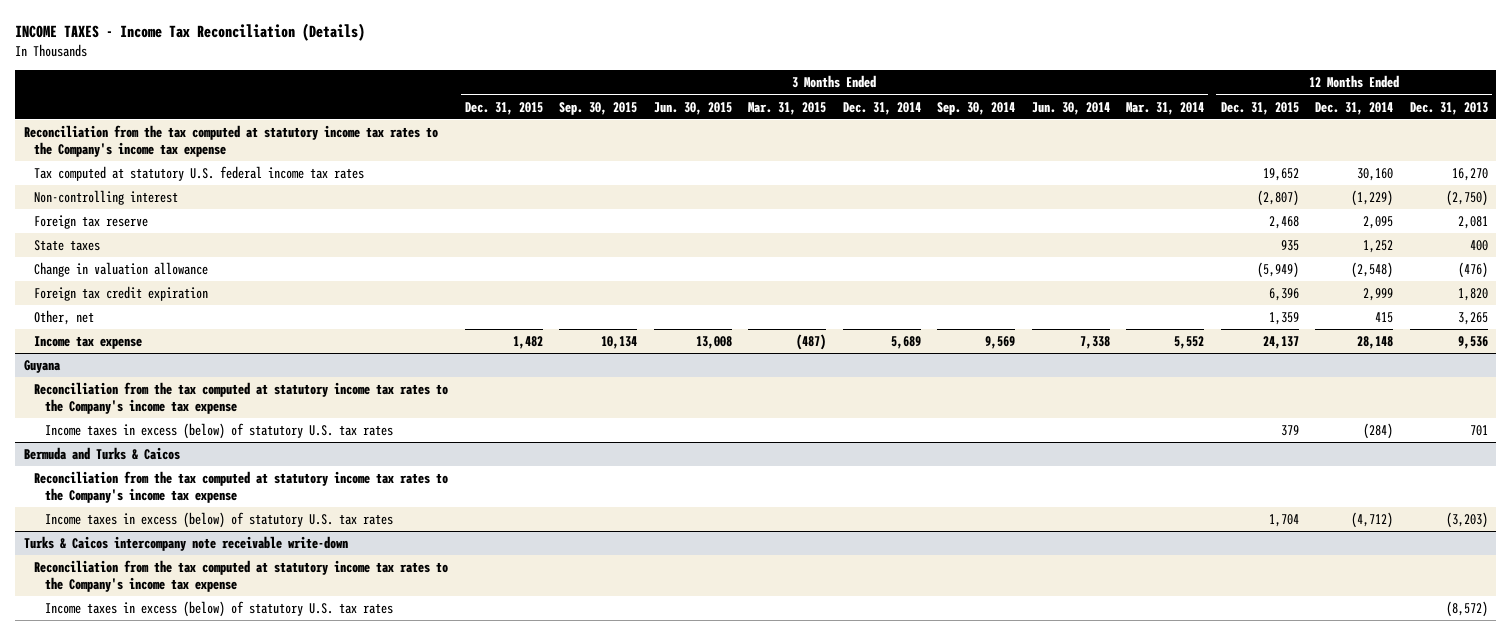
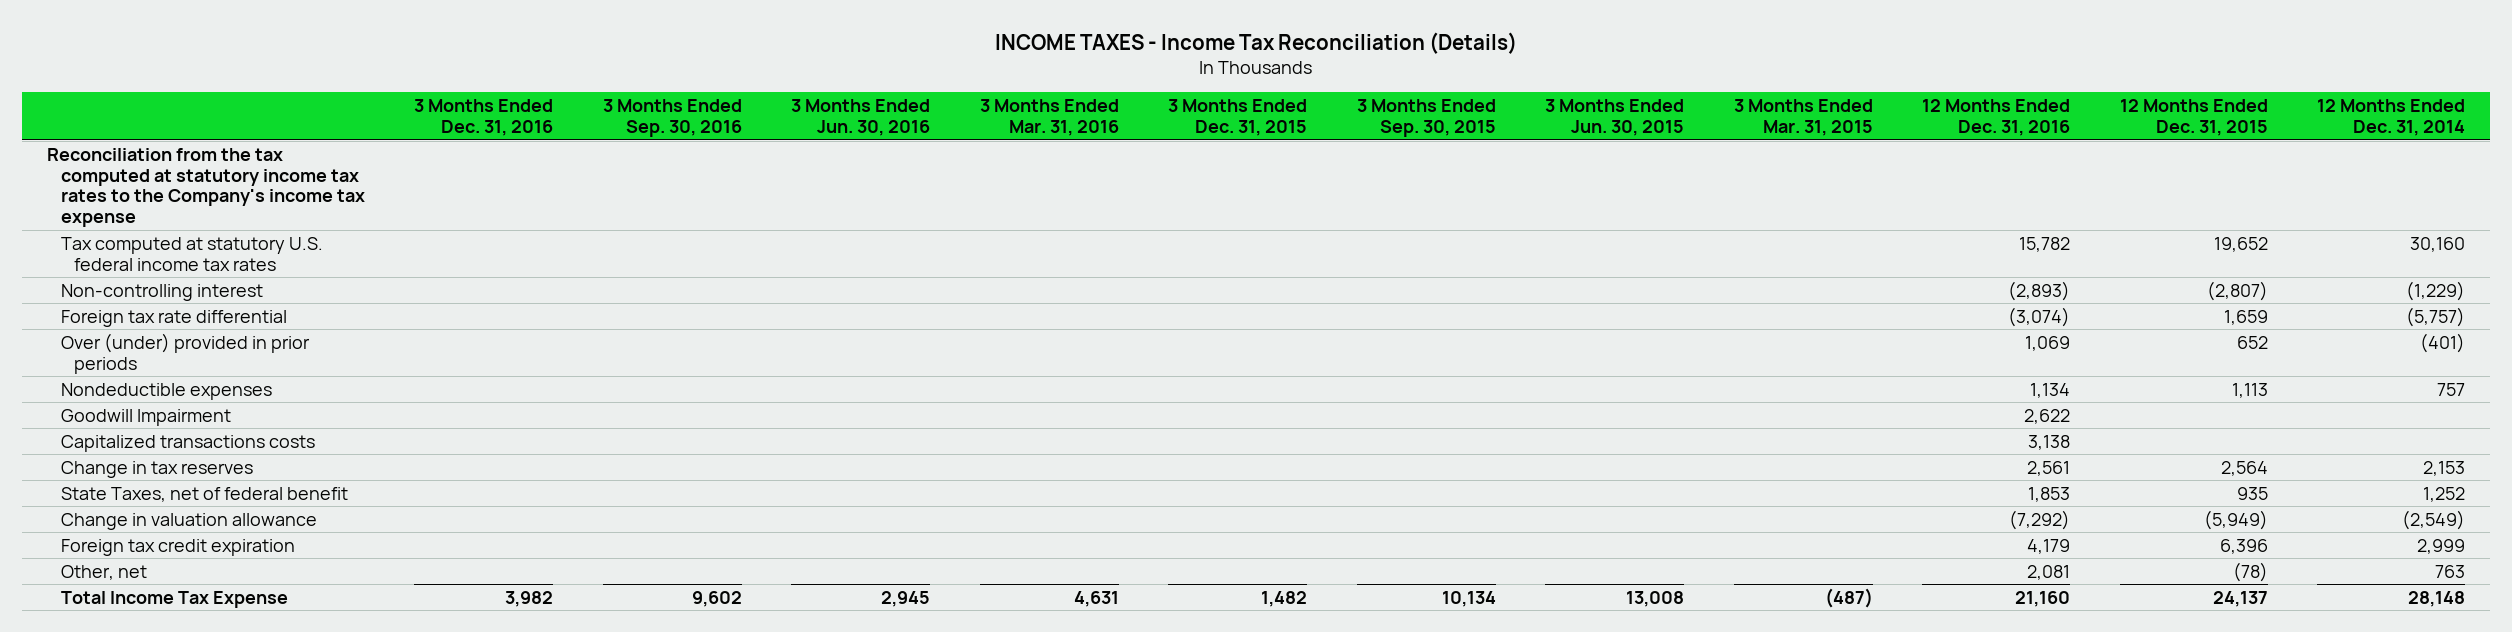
[842,101,921,115] Dec. 31, 2014 -> none
[937,101,1016,115] Sep. 30, 2014 -> none
[1031,101,1110,115] Jun. 30, 2014 -> none
[1126,101,1205,115] Mar. 31, 2014 -> none
[1409,101,1488,115] Dec. 31, 2013 -> none
none -> [414,99,554,136] 3 Months Ended Dec. 31, 2016
none -> [602,99,742,137] 3 Months Ended Sep. 30, 2016
none -> [791,99,931,136] 3 Months Ended Jun. 30, 2016
none -> [979,99,1119,136] 3 Months Ended Mar. 31, 2016
none -> [1922,99,2071,136] 12 Months Ended Dec. 31, 2016
[34,215,149,230] Foreign tax reserve -> none
none -> [60,309,287,327] Foreign tax rate differential
none -> [60,332,310,374] Over (under) provided in prior periods
none -> [60,382,272,400] Nondeductible expenses
none -> [60,408,231,426] Goodwill Impairment
none -> [60,434,315,452] Capitalized transactions costs
none -> [60,460,253,478] Change in tax reserves
[34,240,101,252] State taxes -> [60,486,348,502] State Taxes, net of federal benefit
[1351,262,1394,279] (2,548) -> [2402,509,2466,530] (2,549)
[23,360,61,374] Guyana -> none
[34,382,449,414] Reconciliation from the tax computed at statutory income tax rates to the Company's income tax expense -> none
[45,423,394,440] Income taxes in excess (below) of statutory U.S. tax rates -> none
[23,447,180,461] Bermuda and Turks & Caicos -> none
[34,471,449,503] Reconciliation from the tax computed at statutory income tax rates to the Company's income tax expense -> none
[45,512,394,529] Income taxes in excess (below) of statutory U.S. tax rates -> none
[23,536,348,552] Turks & Caicos intercompany note receivable write-down -> none
[34,560,449,592] Reconciliation from the tax computed at statutory income tax rates to the Company's income tax expense -> none
[45,601,394,618] Income taxes in excess (below) of statutory U.S. tax rates -> none
[1268,312,1299,326] 1,359 -> [2232,561,2268,582] (78)
[1375,312,1394,324] 415 -> [2435,564,2466,578] 763
[34,336,143,350] Income tax expense -> [60,590,288,608] Total Income Tax Expense

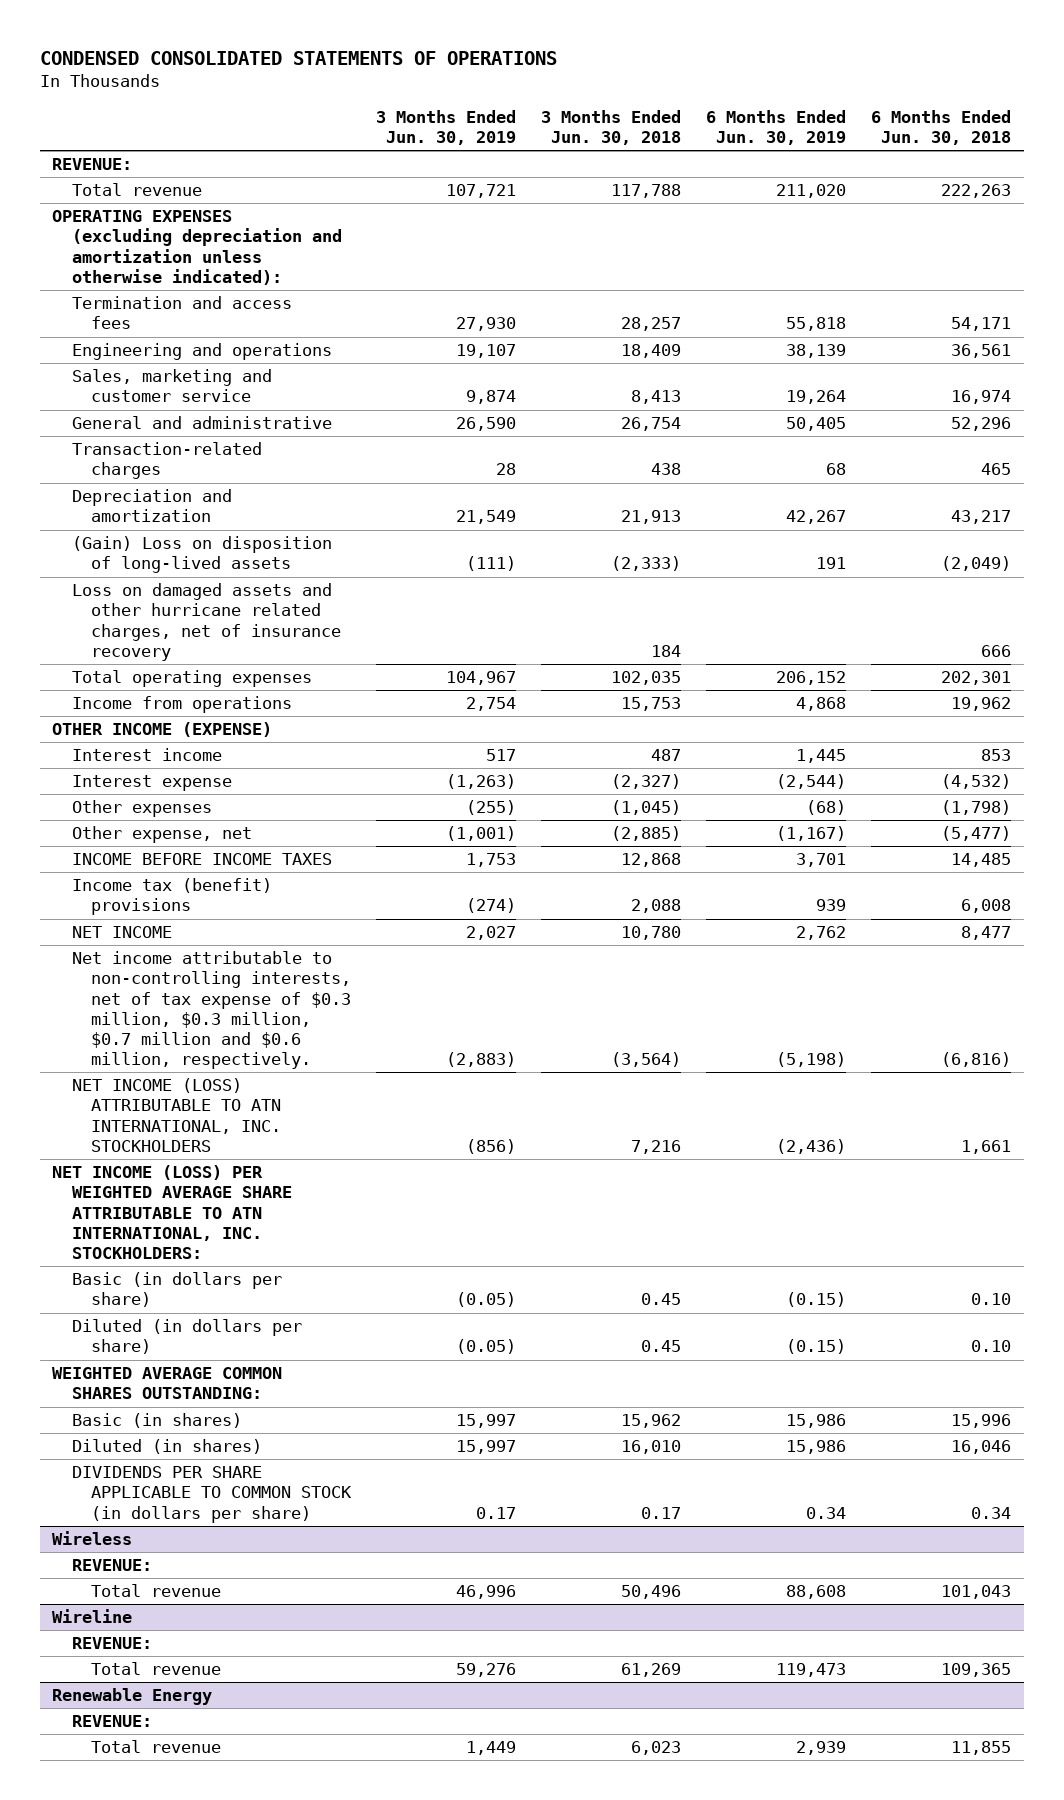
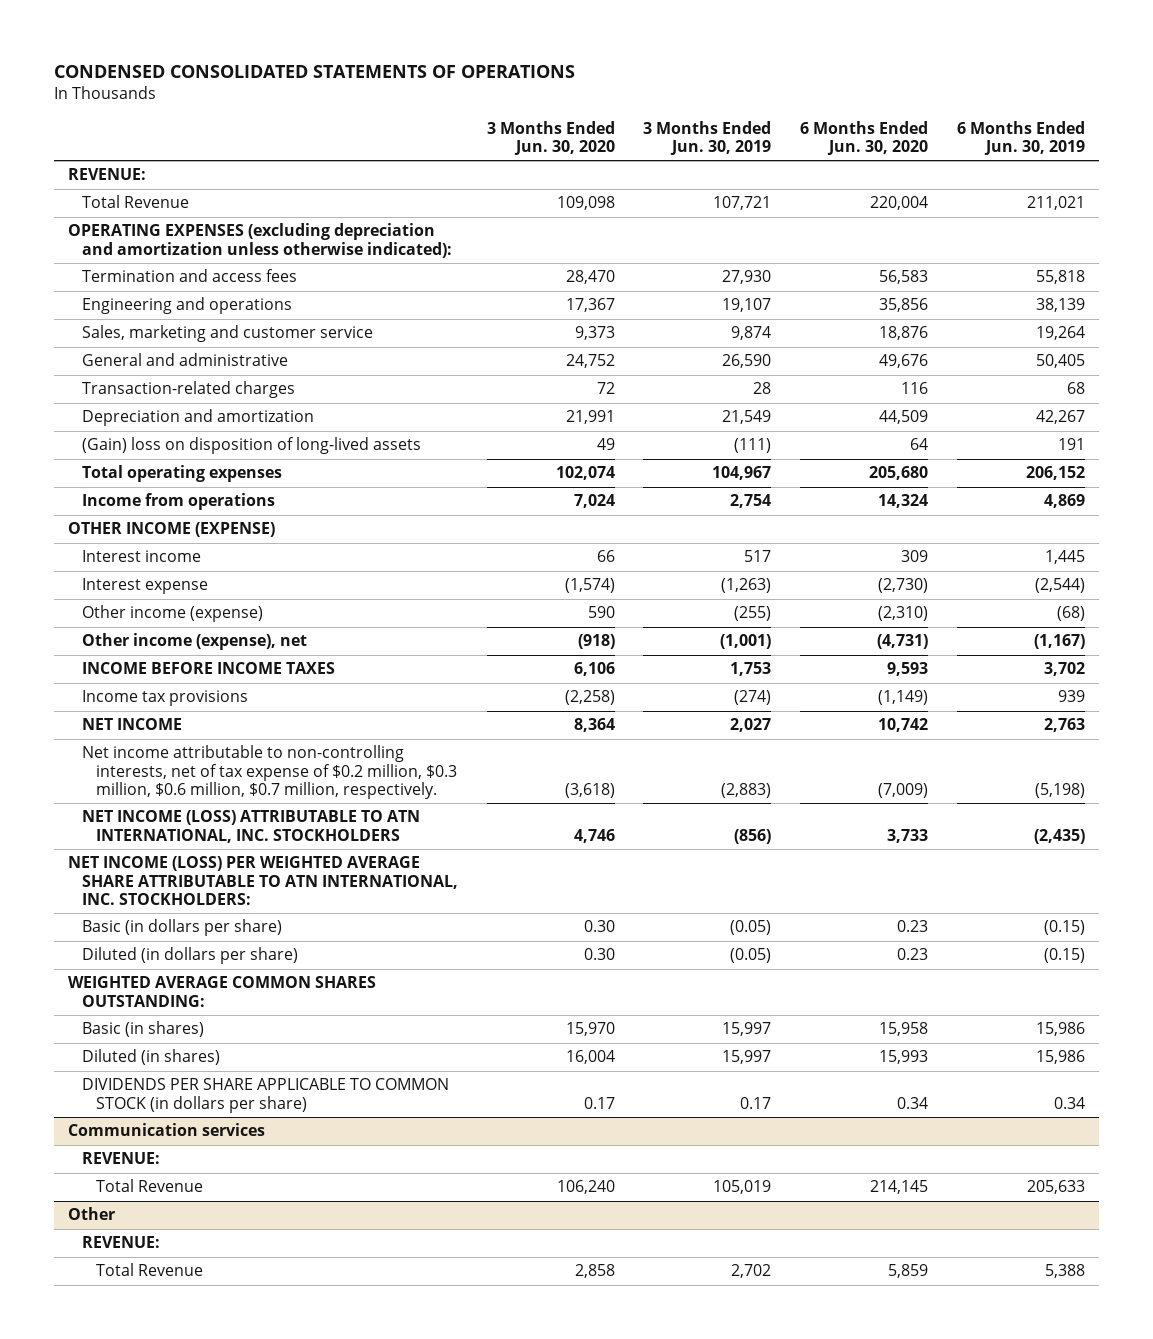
[541,109,682,145] 3 Months Ended Jun. 30, 2018 -> none
[871,109,1012,145] 6 Months Ended Jun. 30, 2018 -> none
none -> [486,120,615,156] 3 Months Ended Jun. 30, 2020
none -> [800,120,929,156] 6 Months Ended Jun. 30, 2020
[71,183,202,197] Total revenue -> [81,195,189,209] Total Revenue
[776,184,847,199] 211,020 -> [1026,196,1085,211] 211,021
[71,583,341,661] Loss on damaged assets and other hurricane related charges, net of insurance recovery -> none
[71,536,332,574] (Gain) Loss on disposition of long-lived assets -> [81,437,421,455] (Gain) loss on disposition of long-lived assets
[796,697,847,712] 4,868 -> [1043,494,1085,509] 4,869
[71,800,212,818] Other expenses -> [81,605,263,623] Other income (expense)
[71,826,252,844] Other expense, net -> [81,633,307,651] Other income (expense), net
[796,853,847,868] 3,701 -> [1043,662,1085,677] 3,702
[71,878,272,916] Income tax (benefit) provisions -> [81,690,248,707] Income tax provisions
[796,926,847,941] 2,762 -> [1043,718,1085,733] 2,763
[71,951,351,1070] Net income attributable to non-controlling interests, net of tax expense of $0.3 million, $0.3 million, $0.7 million and $0.6 million, respectively. -> [81,745,457,799] Net income attributable to non-controlling interests, net of tax expense of $0.2 million, $0.3 million, $0.6 million, $0.7 million, respectively.
[776,1138,847,1154] (2,436) -> [1033,828,1085,844] (2,435)
[52,1531,133,1546] Wireless -> none
[71,1559,152,1572] REVENUE: -> none
[90,1584,221,1598] Total revenue -> none
[52,1609,133,1624] Wireline -> none
none -> [68,1123,266,1137] Communication services
[52,1688,213,1706] Renewable Energy -> none
[90,1662,221,1676] Total revenue -> [95,1179,203,1193] Total Revenue
[455,1663,516,1678] 59,276 -> [713,1180,772,1195] 105,019
[776,1663,847,1678] 119,473 -> [1026,1180,1085,1195] 205,633
none -> [68,1207,116,1221] Other
[90,1740,221,1754] Total revenue -> [95,1263,203,1277] Total Revenue
[465,1741,516,1756] 1,449 -> [731,1264,772,1279] 2,702
[796,1741,847,1756] 2,939 -> [1044,1264,1085,1279] 5,388

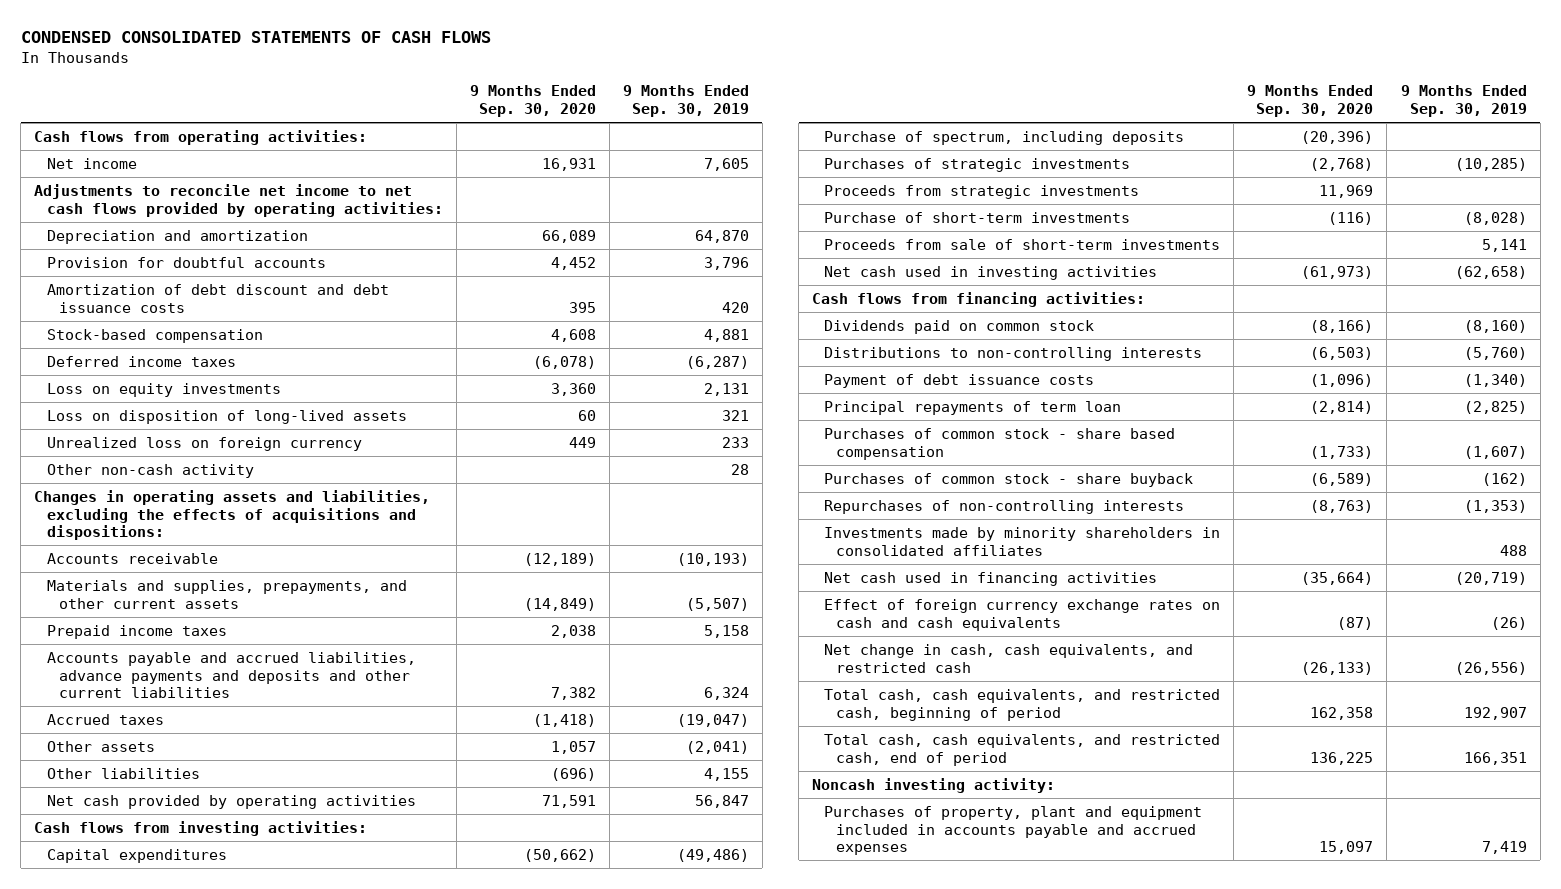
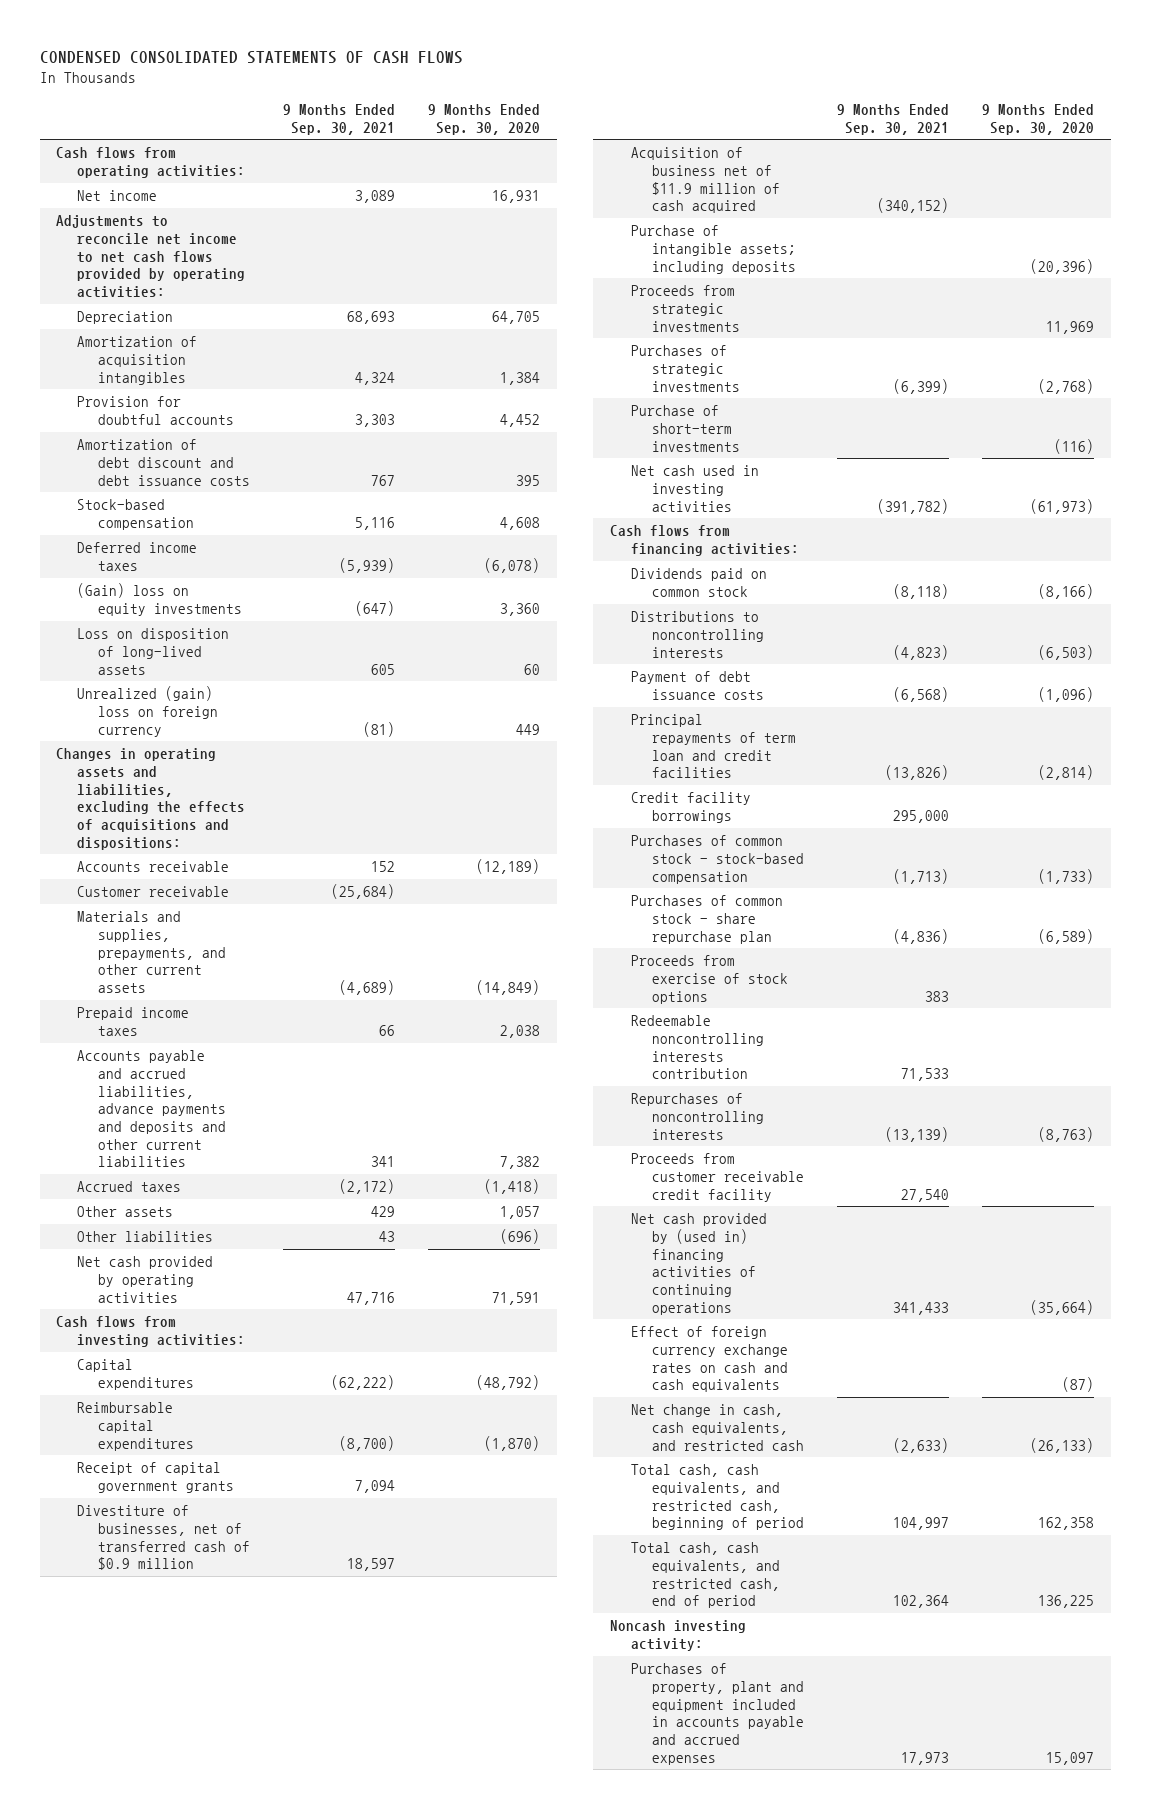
[622,85,749,118] 9 Months Ended Sep. 30, 2019 -> none
none -> [283,103,396,135] 9 Months Ended Sep. 30, 2021
[46,229,308,244] Depreciation and amortization -> none
none -> [77,311,174,325] Depreciation
none -> [77,336,198,385] Amortization of acquisition intangibles
[46,382,281,397] Loss on equity investments -> [77,583,243,616] (Gain) loss on equity investments
[46,463,254,478] Other non-cash activity -> none
[46,436,362,451] Unrealized loss on foreign currency -> [77,686,219,737] Unrealized (gain) loss on foreign currency
none -> [77,886,230,898] Customer receivable
[523,848,596,862] (50,662) -> [476,1374,541,1390] (48,792)
none -> [77,1402,195,1451] Reimbursable capital expenditures
none -> [77,1462,235,1493] Receipt of capital government grants
none -> [77,1505,251,1571] Divestiture of businesses, net of transferred cash of $0.9 million
none -> [630,147,780,214] Acquisition of business net of $11.9 million of cash acquired
[824,130,1185,145] Purchase of spectrum, including deposits -> [630,225,796,274] Purchase of intangible assets; including deposits
[824,157,1131,172] Purchases of strategic investments -> [630,345,740,392] Purchases of strategic investments
[824,238,1221,250] Proceeds from sale of short-term investments -> none
[824,346,1203,361] Distributions to non-controlling interests -> [630,611,764,658] Distributions to noncontrolling interests
[824,526,1221,556] Investments made by minority shareholders in consolidated affiliates -> none
[824,400,1122,415] Principal repayments of term loan -> [630,714,796,779] Principal repayments of term loan and credit facilities
none -> [630,792,751,823] Credit facility borrowings
[824,427,1176,460] Purchases of common stock - share based compensation -> [630,835,804,884] Purchases of common stock - stock-based compensation
[824,472,1194,487] Purchases of common stock - share buyback -> [630,895,783,944] Purchases of common stock - share repurchase plan
none -> [630,955,788,1004] Proceeds from exercise of stock options
none -> [630,1015,764,1080] Redeemable noncontrolling interests contribution
[824,499,1185,514] Repurchases of non-controlling interests -> [630,1093,764,1140] Repurchases of noncontrolling interests
none -> [630,1153,804,1202] Proceeds from customer receivable credit facility
[824,571,1158,586] Net cash used in financing activities -> [630,1213,767,1315] Net cash provided by (used in) financing activities of continuing operations

